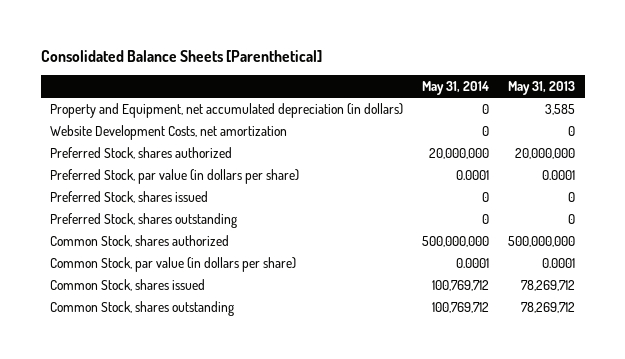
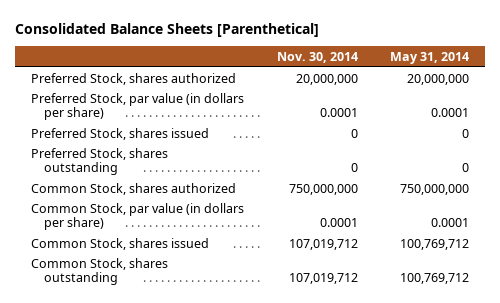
[508,81,576,96] May 31, 2013 -> none
none -> [276,51,358,63] Nov. 30, 2014
[50,102,404,118] Property and Equipment, net accumulated depreciation (in dollars) -> none
[50,124,288,140] Website Development Costs, net amortization -> none
[422,235,490,247] 500,000,000 -> [400,183,470,195] 750,000,000

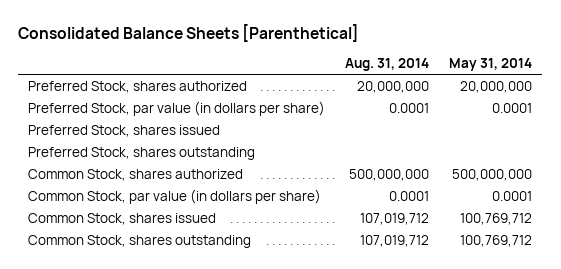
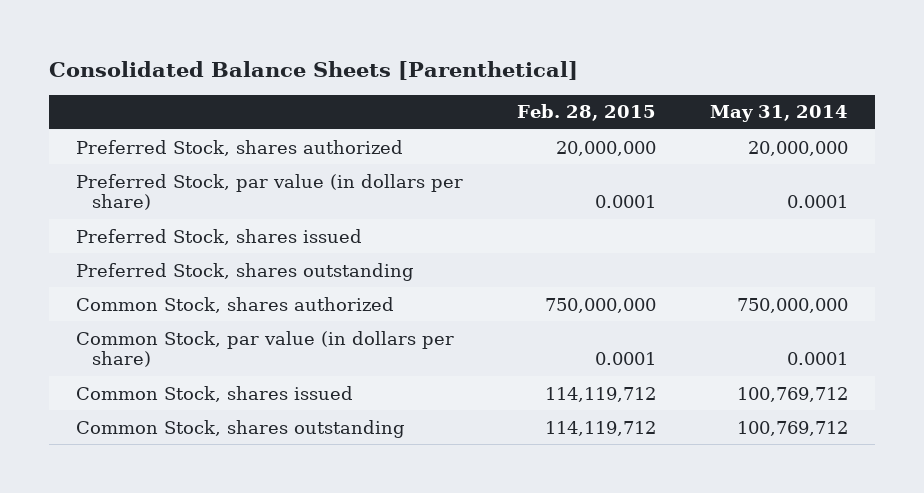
[345,58,430,72] Aug. 31, 2014 -> none
none -> [516,104,656,122] Feb. 28, 2015
[452,168,533,181] 500,000,000 -> [737,297,849,313] 750,000,000

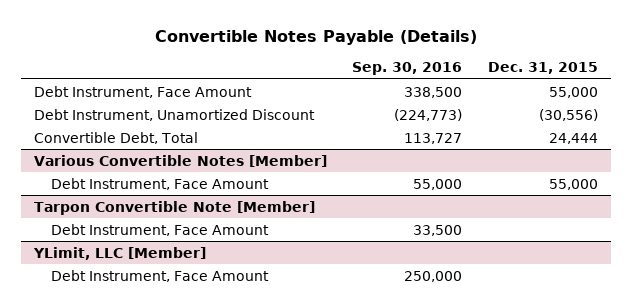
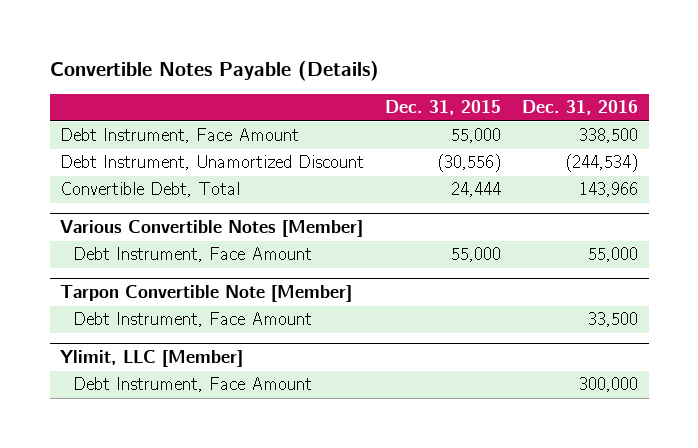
[352,62,463,76] Sep. 30, 2016 -> none
none -> [522,100,639,116] Dec. 31, 2016
[32,246,206,260] YLimit, LLC [Member] -> [60,350,244,368] Ylimit, LLC [Member]

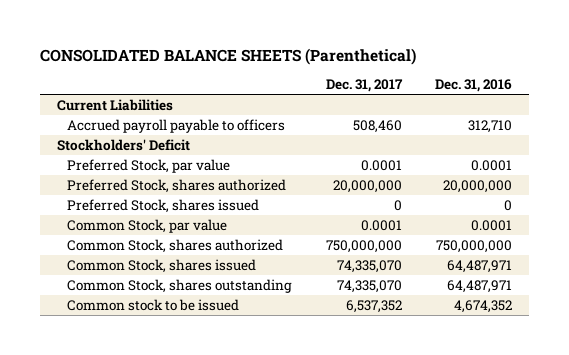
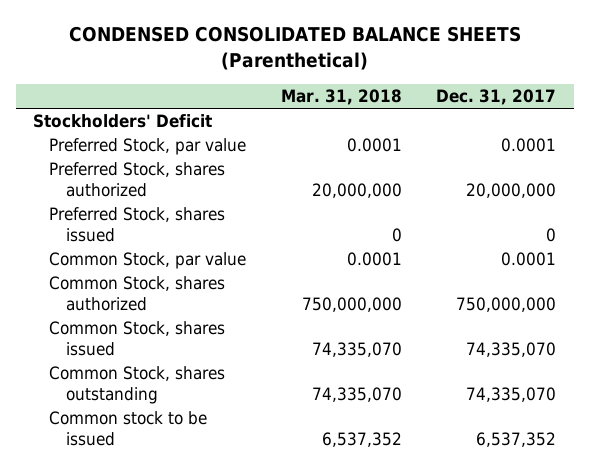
[39,47,416,65] CONSOLIDATED BALANCE SHEETS (Parenthetical) -> [68,26,521,71] CONDENSED CONSOLIDATED BALANCE SHEETS (Parenthetical)
[435,79,513,93] Dec. 31, 2016 -> none
none -> [280,88,402,105] Mar. 31, 2018
[56,98,173,111] Current Liabilities -> none
[67,118,286,133] Accrued payroll payable to officers -> none

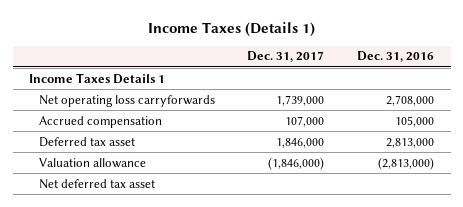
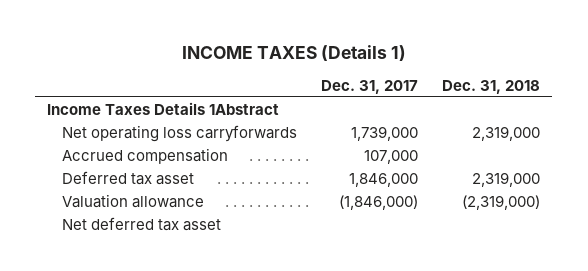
[147,21,315,37] Income Taxes (Details 1) -> [181,44,406,61] INCOME TAXES (Details 1)
[357,51,435,63] Dec. 31, 2016 -> none
none -> [442,79,541,94] Dec. 31, 2018
[29,72,166,84] Income Taxes Details 1 -> [47,102,280,116] Income Taxes Details 1Abstract

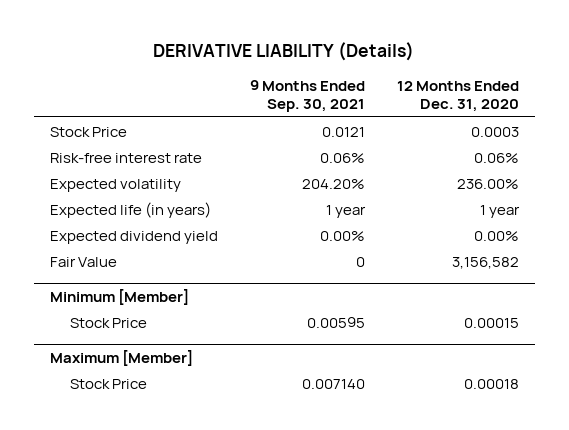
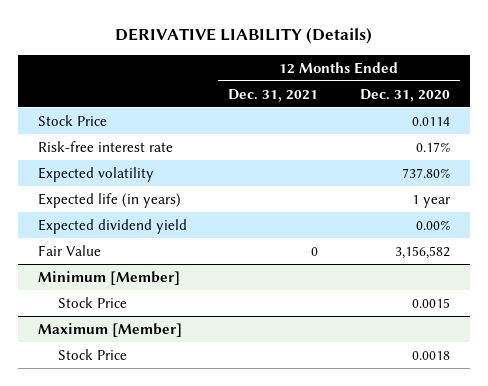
[249,80,365,113] 9 Months Ended Sep. 30, 2021 -> none
none -> [228,88,319,102] Dec. 31, 2021
[470,126,519,137] 0.0003 -> [411,116,450,126] 0.0114
[473,152,519,163] 0.06% -> [415,141,450,152] 0.17%
[456,178,519,189] 236.00% -> [401,167,450,178] 737.80%
[463,317,519,328] 0.00015 -> [411,297,450,308] 0.0015
[463,378,519,389] 0.00018 -> [411,350,450,360] 0.0018

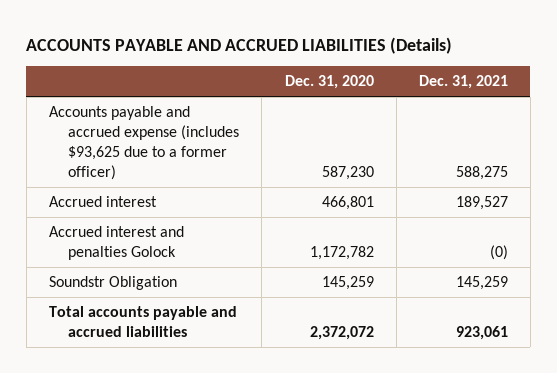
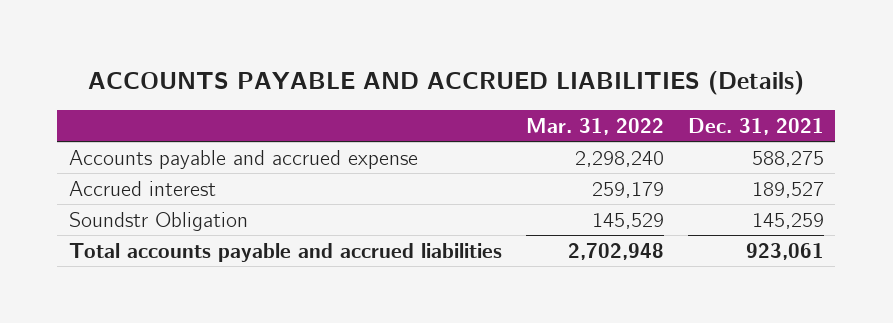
[284,75,374,90] Dec. 31, 2020 -> none
none -> [525,117,664,135] Mar. 31, 2022
[49,106,240,180] Accounts payable and accrued expense (includes $93,625 due to a former officer) -> [68,149,418,169] Accounts payable and accrued expense
[49,226,185,261] Accrued interest and penalties Golock -> none

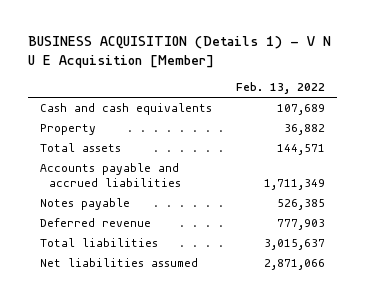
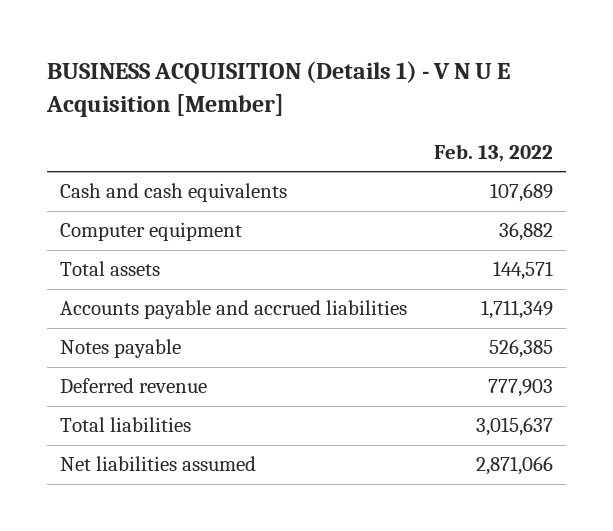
[39,124,96,136] Property -> [60,222,243,242] Computer equipment

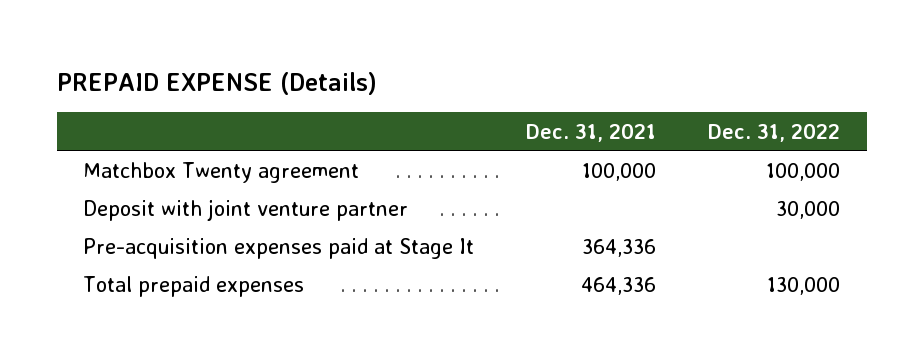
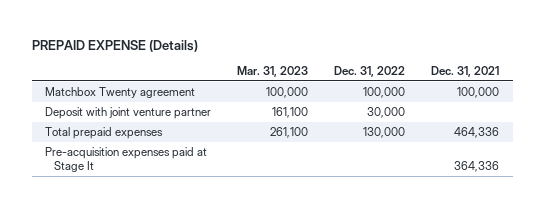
none -> [237,65,309,77] Mar. 31, 2023
[82,238,474,260] Pre-acquisition expenses paid at Stage It -> [45,147,208,173] Pre-acquisition expenses paid at Stage It

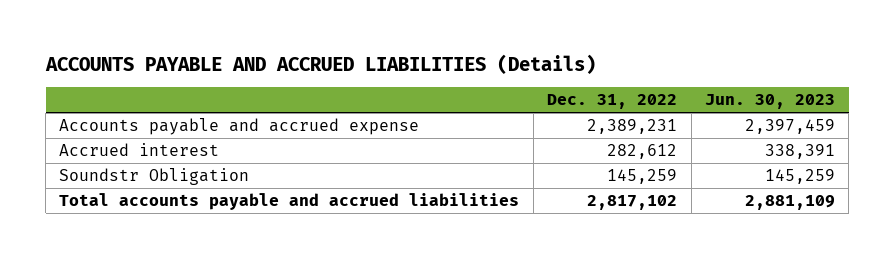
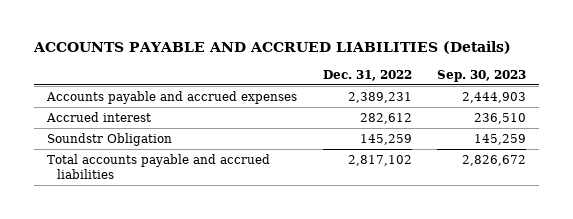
[705,94,836,110] Jun. 30, 2023 -> none
none -> [437,69,527,82] Sep. 30, 2023
[59,118,420,136] Accounts payable and accrued expense -> [45,90,297,104] Accounts payable and accrued expenses

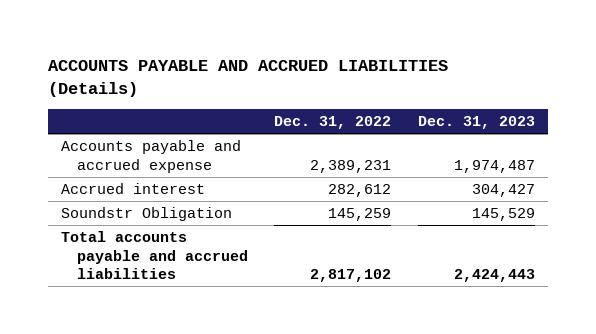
[437,69,527,82] Sep. 30, 2023 -> none
none -> [417,116,535,130] Dec. 31, 2023
[45,90,297,104] Accounts payable and accrued expenses -> [61,140,242,173] Accounts payable and accrued expense

